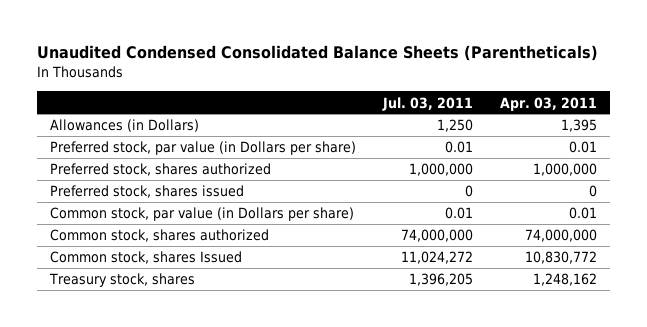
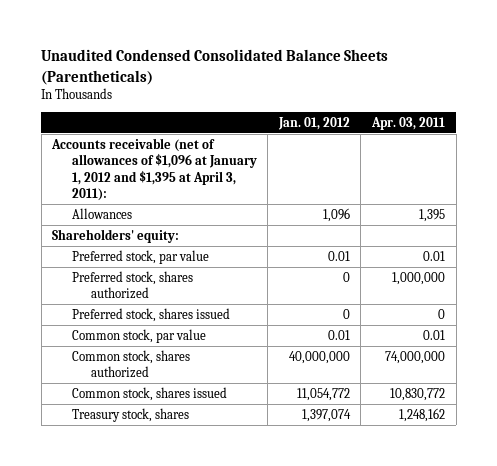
[381,96,473,111] Jul. 03, 2011 -> none
none -> [277,117,350,131] Jan. 01, 2012
none -> [51,137,257,202] Accounts receivable (net of allowances of $1,096 at January 1, 2012 and $1,395 at April 3, 2011):
[49,119,199,133] Allowances (in Dollars) -> [71,207,132,219] Allowances
none -> [52,228,180,243] Shareholders' equity:
[49,141,356,156] Preferred stock, par value (in Dollars per share) -> [71,249,209,264] Preferred stock, par value
[49,207,354,222] Common stock, par value (in Dollars per share) -> [71,328,206,343] Common stock, par value
[49,251,242,265] Common stock, shares Issued -> [71,386,227,401] Common stock, shares issued

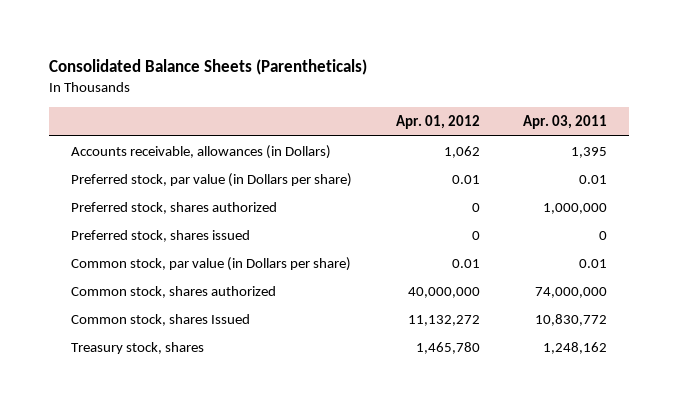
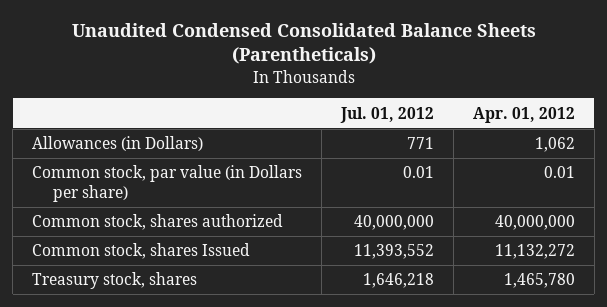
[49,59,368,76] Consolidated Balance Sheets (Parentheticals) -> [71,23,536,65] Unaudited Condensed Consolidated Balance Sheets (Parentheticals)
[523,115,608,130] Apr. 03, 2011 -> none
none -> [340,106,435,123] Jul. 01, 2012
[71,173,353,188] Preferred stock, par value (in Dollars per share) -> none
[71,202,278,215] Preferred stock, shares authorized -> none
[71,230,251,243] Preferred stock, shares issued -> none
[71,145,332,160] Accounts receivable, allowances (in Dollars) -> [32,136,204,152] Allowances (in Dollars)

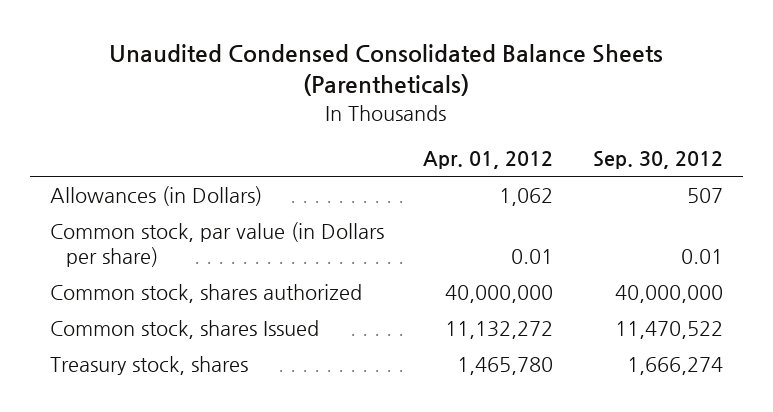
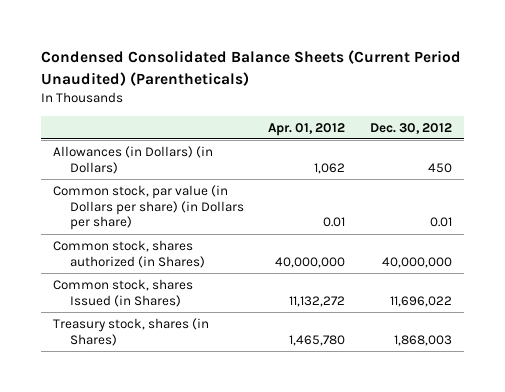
[109,44,664,97] Unaudited Condensed Consolidated Balance Sheets (Parentheticals) -> [41,50,462,86] Condensed Consolidated Balance Sheets (Current Period Unaudited) (Parentheticals)
[593,151,724,170] Sep. 30, 2012 -> none
none -> [369,122,452,134] Dec. 30, 2012
[49,186,262,207] Allowances (in Dollars) -> [53,145,214,174] Allowances (in Dollars) (in Dollars)
[49,222,384,268] Common stock, par value (in Dollars per share) -> [53,184,245,231] Common stock, par value (in Dollars per share) (in Dollars per share)
[49,284,362,304] Common stock, shares authorized -> [53,239,206,268] Common stock, shares authorized (in Shares)
[49,320,319,340] Common stock, shares Issued -> [53,278,194,307] Common stock, shares Issued (in Shares)
[49,356,248,376] Treasury stock, shares -> [53,317,210,346] Treasury stock, shares (in Shares)

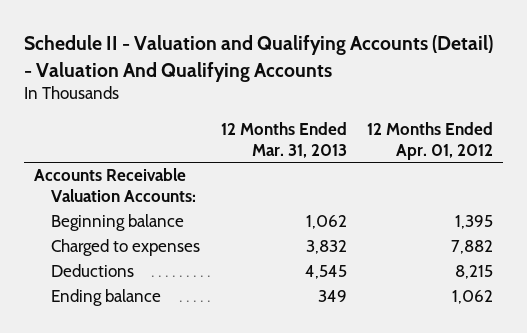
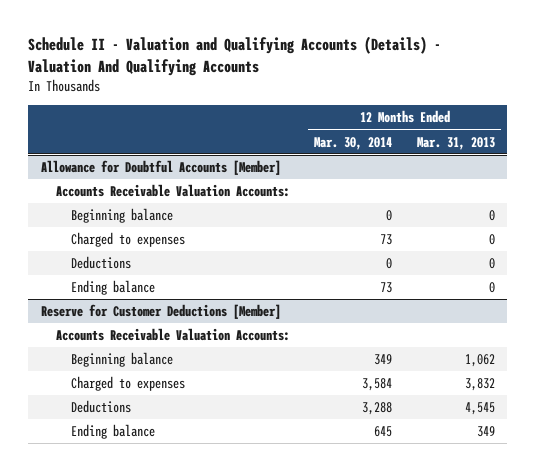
[23,35,493,82] Schedule II - Valuation and Qualifying Accounts (Detail) - Valuation And Qualifying Accounts -> [28,36,442,77] Schedule II - Valuation and Qualifying Accounts (Details) - Valuation And Qualifying Accounts
[367,121,494,160] 12 Months Ended Apr. 01, 2012 -> none
none -> [314,136,393,150] Mar. 30, 2014
none -> [40,160,281,176] Allowance for Doubtful Accounts [Member]
none -> [71,208,174,224] Beginning balance
none -> [71,232,186,248] Charged to expenses
none -> [71,256,132,270] Deductions
none -> [71,280,156,296] Ending balance
none -> [40,304,281,320] Reserve for Customer Deductions [Member]
none -> [55,328,290,342] Accounts Receivable Valuation Accounts:

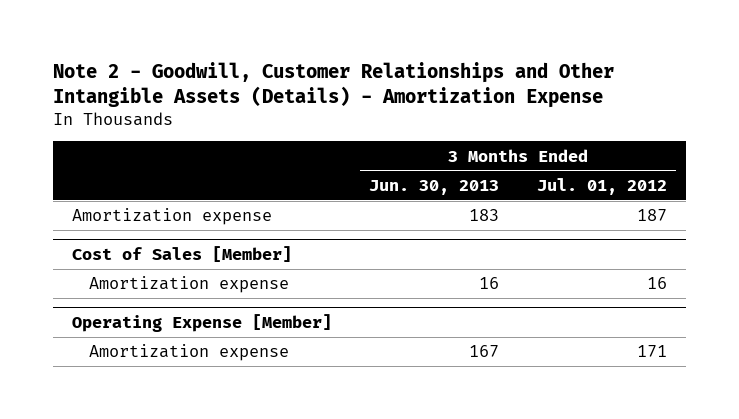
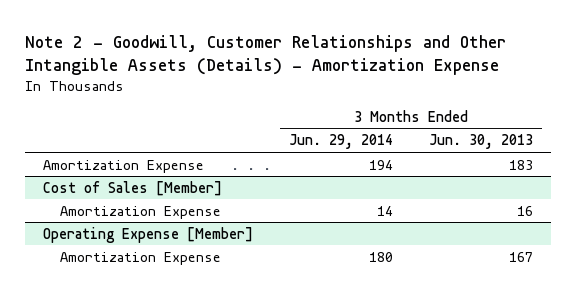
[537,177,668,195] Jul. 01, 2012 -> none
none -> [289,134,394,150] Jun. 29, 2014
[71,208,272,226] Amortization expense -> [43,159,205,173] Amortization Expense
[89,276,290,294] Amortization expense -> [60,205,222,219] Amortization Expense
[89,344,290,362] Amortization expense -> [60,251,222,265] Amortization Expense

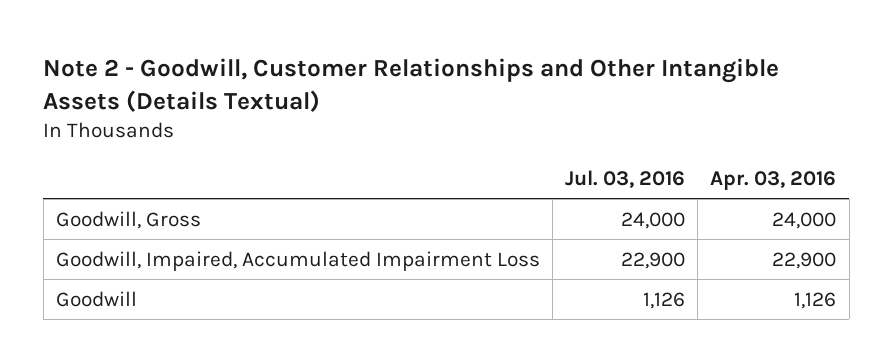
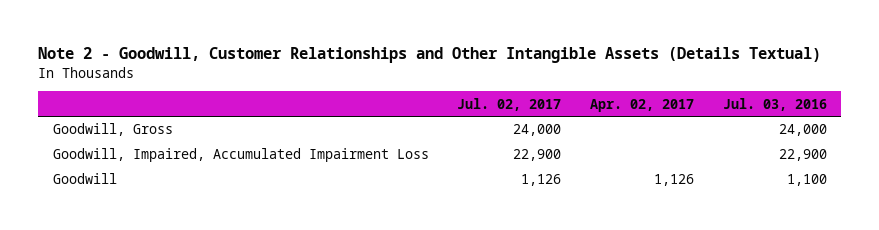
[710,171,837,191] Apr. 03, 2016 -> none
none -> [457,97,562,111] Jul. 02, 2017
none -> [589,98,694,112] Apr. 02, 2017
[643,291,686,309] 1,126 -> [786,174,827,187] 1,100

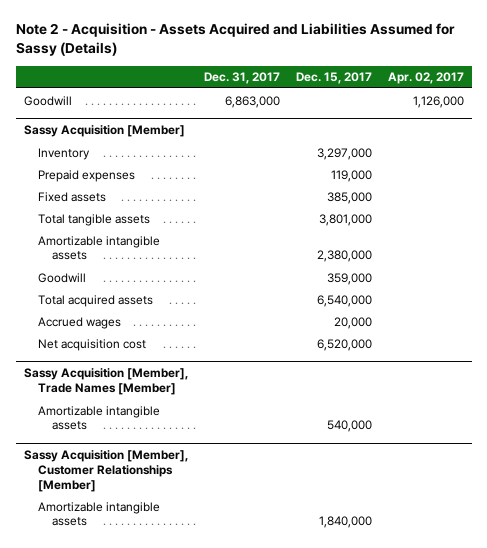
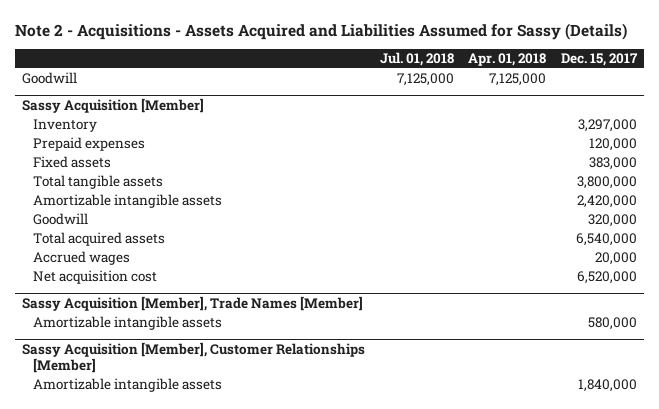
[15,23,455,57] Note 2 - Acquisition - Assets Acquired and Liabilities Assumed for Sassy (Details) -> [15,22,628,40] Note 2 - Acquisitions - Assets Acquired and Liabilities Assumed for Sassy (Details)
[203,72,280,85] Dec. 31, 2017 -> none
[387,72,464,85] Apr. 02, 2017 -> none
none -> [379,52,454,67] Jul. 01, 2018
none -> [468,53,547,67] Apr. 01, 2018
[330,169,372,182] 119,000 -> [589,138,638,152] 120,000
[326,191,372,204] 385,000 -> [589,157,638,171] 383,000
[318,213,372,226] 3,801,000 -> [577,176,638,190] 3,800,000
[316,250,372,263] 2,380,000 -> [577,195,638,209] 2,420,000
[326,272,372,285] 359,000 -> [588,214,638,228] 320,000
[326,420,372,433] 540,000 -> [588,317,638,331] 580,000

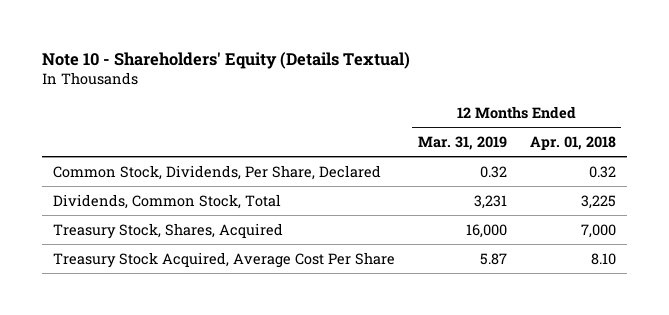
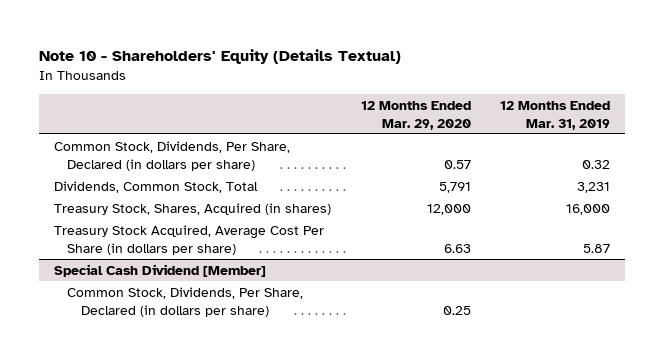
[529,136,616,151] Apr. 01, 2018 -> none
none -> [360,100,471,130] 12 Months Ended Mar. 29, 2020
[53,164,382,180] Common Stock, Dividends, Per Share, Declared -> [54,140,291,171] Common Stock, Dividends, Per Share, Declared (in dollars per share)
[53,222,284,239] Treasury Stock, Shares, Acquired -> [54,202,332,215] Treasury Stock, Shares, Acquired (in shares)
[53,251,396,268] Treasury Stock Acquired, Average Cost Per Share -> [54,224,325,255] Treasury Stock Acquired, Average Cost Per Share (in dollars per share)
none -> [54,263,267,277] Special Cash Dividend [Member]
none -> [67,286,304,317] Common Stock, Dividends, Per Share, Declared (in dollars per share)

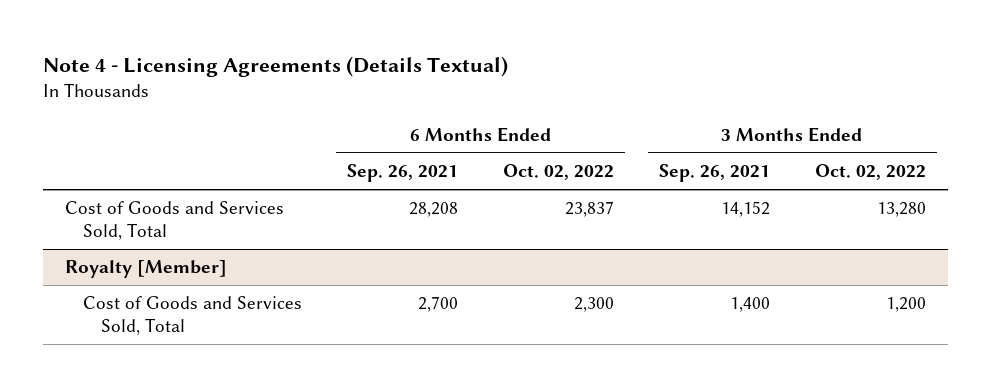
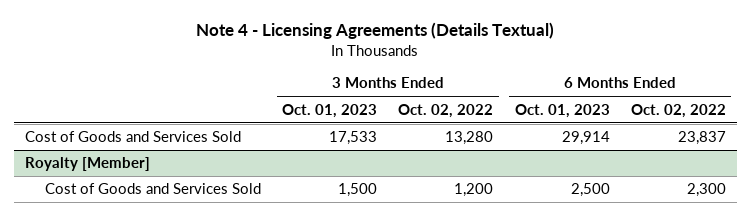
[347,163,459,182] Sep. 26, 2021 -> none
[658,163,770,182] Sep. 26, 2021 -> none
none -> [282,103,378,118] Oct. 01, 2023
none -> [514,103,610,118] Oct. 01, 2023
[65,201,285,241] Cost of Goods and Services Sold, Total -> [24,131,241,143] Cost of Goods and Services Sold
[83,296,303,336] Cost of Goods and Services Sold, Total -> [44,183,261,195] Cost of Goods and Services Sold

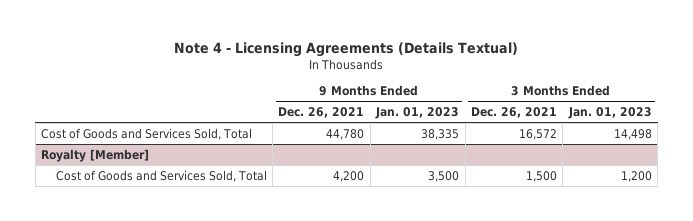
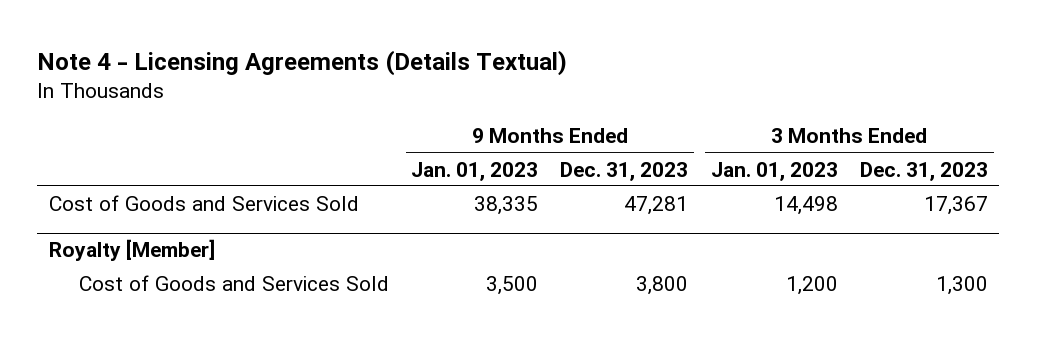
[278,107,365,119] Dec. 26, 2021 -> none
[470,107,557,119] Dec. 26, 2021 -> none
none -> [560,161,689,181] Dec. 31, 2023
none -> [860,161,989,181] Dec. 31, 2023
[40,127,252,140] Cost of Goods and Services Sold, Total -> [48,195,359,212] Cost of Goods and Services Sold
[55,169,267,182] Cost of Goods and Services Sold, Total -> [78,275,389,292] Cost of Goods and Services Sold

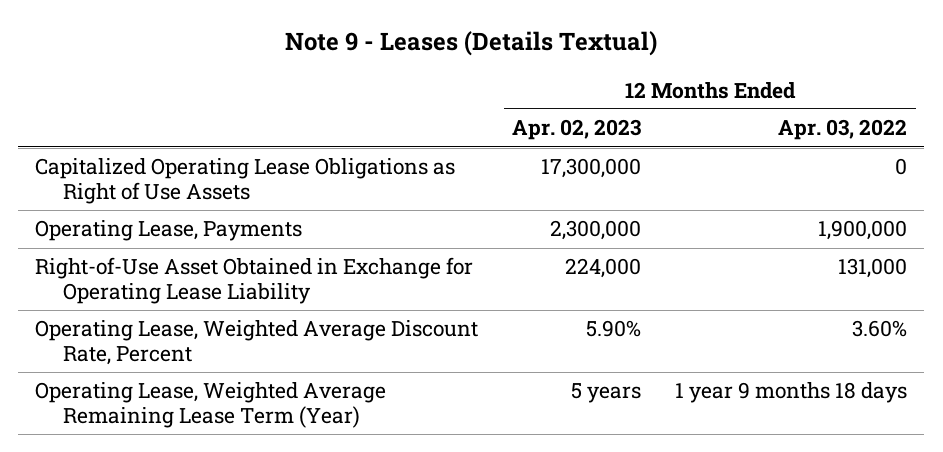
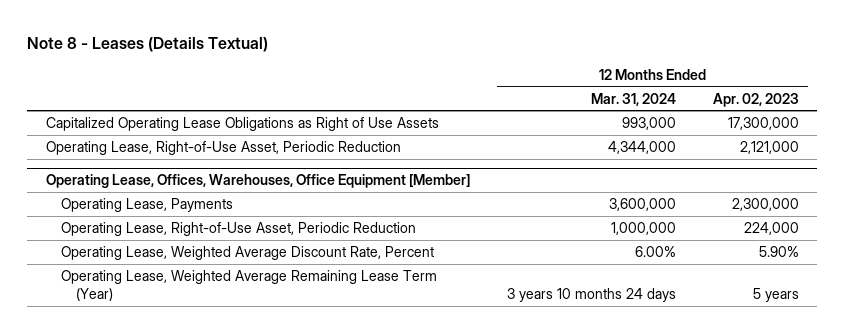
[285,31,658,57] Note 9 - Leases (Details Textual) -> [27,37,269,53] Note 8 - Leases (Details Textual)
[778,119,908,141] Apr. 03, 2022 -> none
none -> [590,92,676,106] Mar. 31, 2024
none -> [45,140,401,155] Operating Lease, Right-of-Use Asset, Periodic Reduction
none -> [45,173,470,188] Operating Lease, Offices, Warehouses, Office Equipment [Member]
[35,257,474,304] Right-of-Use Asset Obtained in Exchange for Operating Lease Liability -> [60,221,416,236] Operating Lease, Right-of-Use Asset, Periodic Reduction

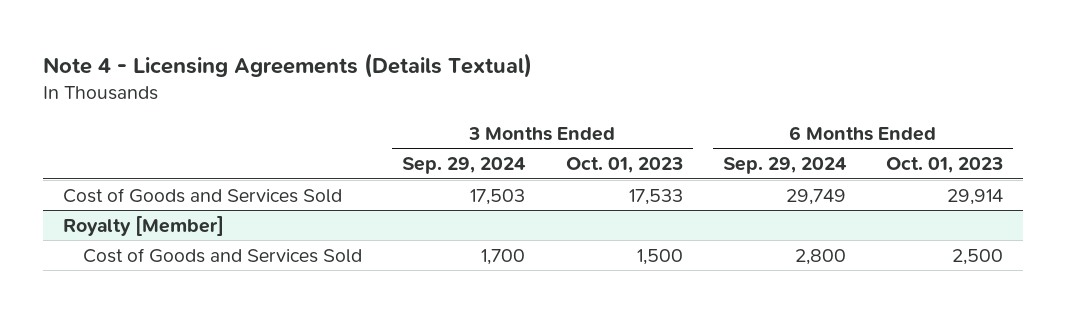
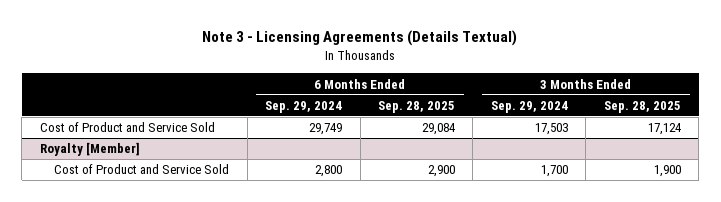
[42,52,532,78] Note 4 - Licensing Agreements (Details Textual) -> [202,30,518,47] Note 3 - Licensing Agreements (Details Textual)
[565,157,683,174] Oct. 01, 2023 -> none
[885,157,1003,174] Oct. 01, 2023 -> none
none -> [378,100,456,113] Sep. 28, 2025
none -> [603,100,681,113] Sep. 28, 2025
[62,187,342,203] Cost of Goods and Services Sold -> [39,122,215,133] Cost of Product and Service Sold
[83,247,363,263] Cost of Goods and Services Sold -> [54,164,230,175] Cost of Product and Service Sold

